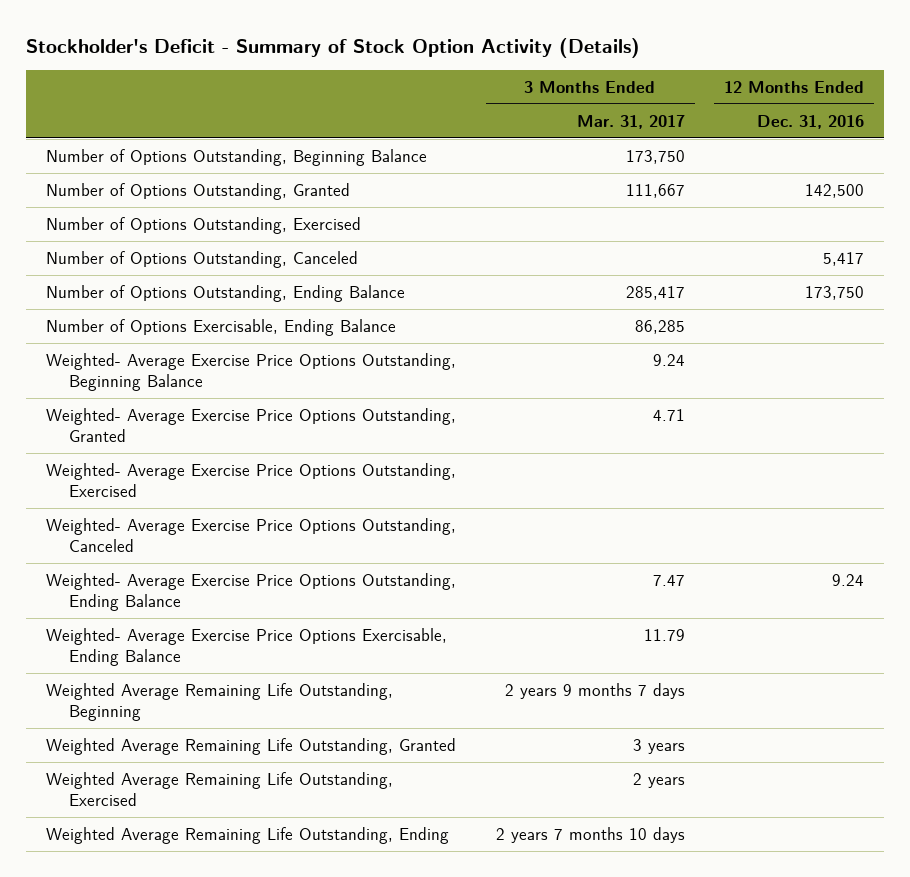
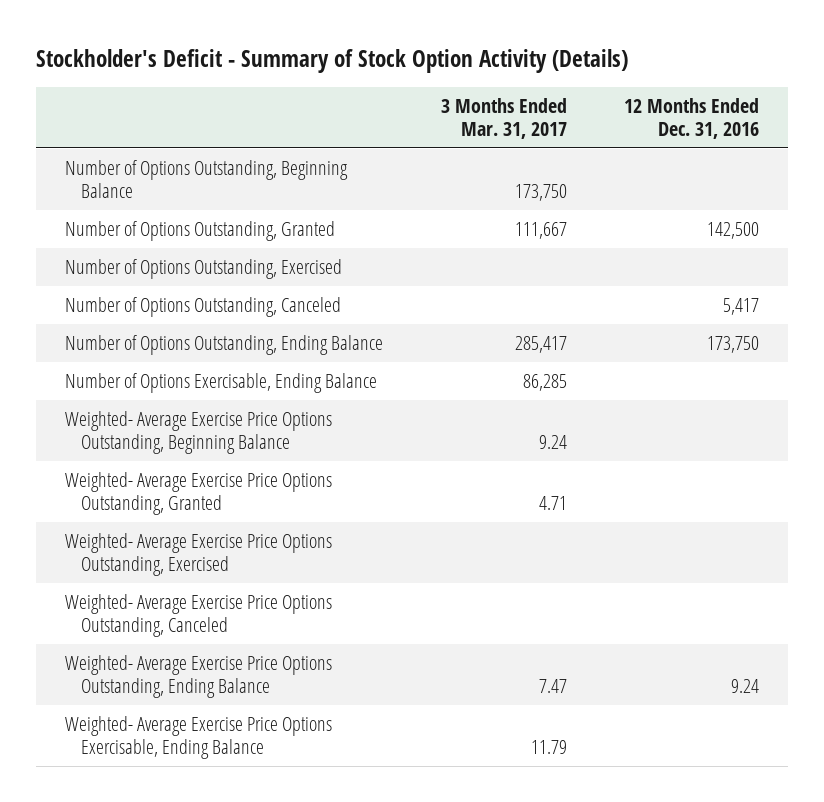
[46,682,394,722] Weighted Average Remaining Life Outstanding, Beginning -> none
[46,737,457,755] Weighted Average Remaining Life Outstanding, Granted -> none
[46,771,394,807] Weighted Average Remaining Life Outstanding, Exercised -> none
[46,826,450,844] Weighted Average Remaining Life Outstanding, Ending -> none

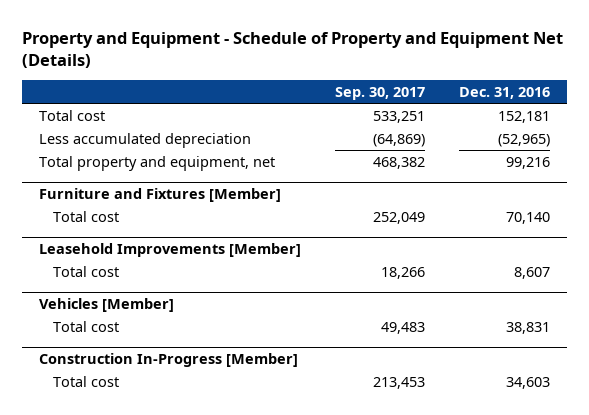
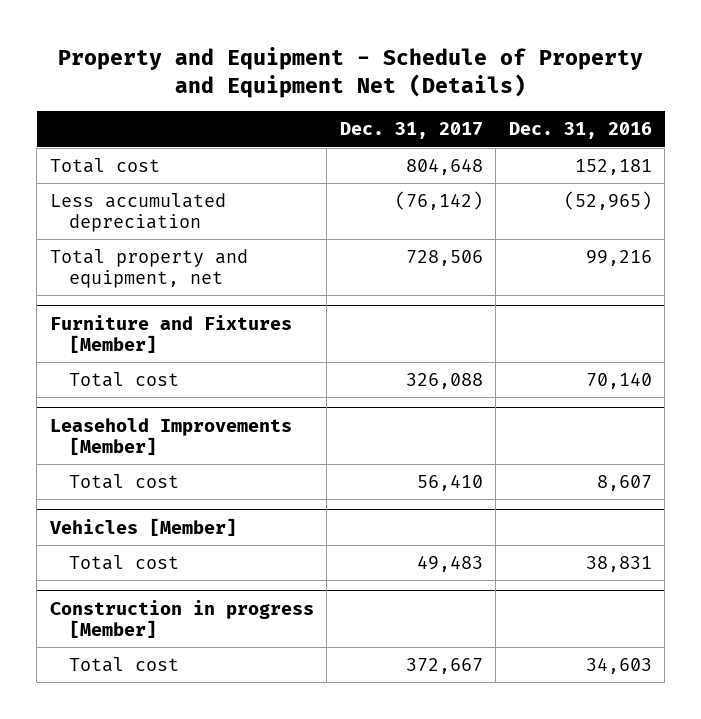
[334,86,425,100] Sep. 30, 2017 -> none
none -> [339,122,483,140] Dec. 31, 2017
[38,352,298,367] Construction In-Progress [Member] -> [49,599,314,638] Construction in progress [Member]

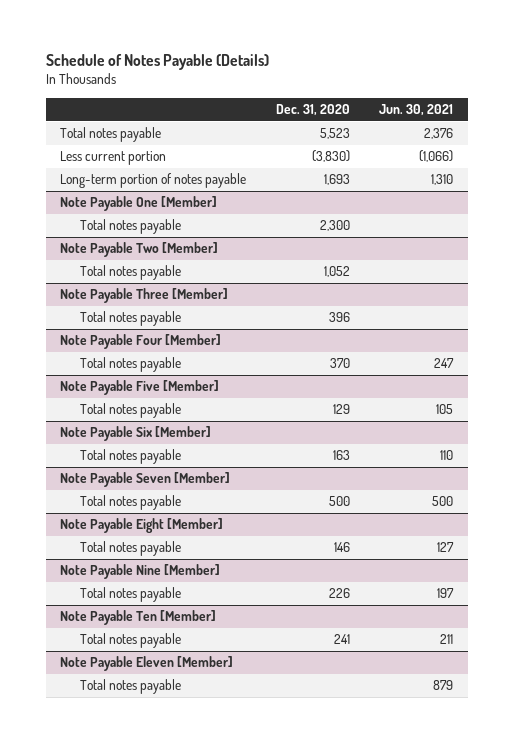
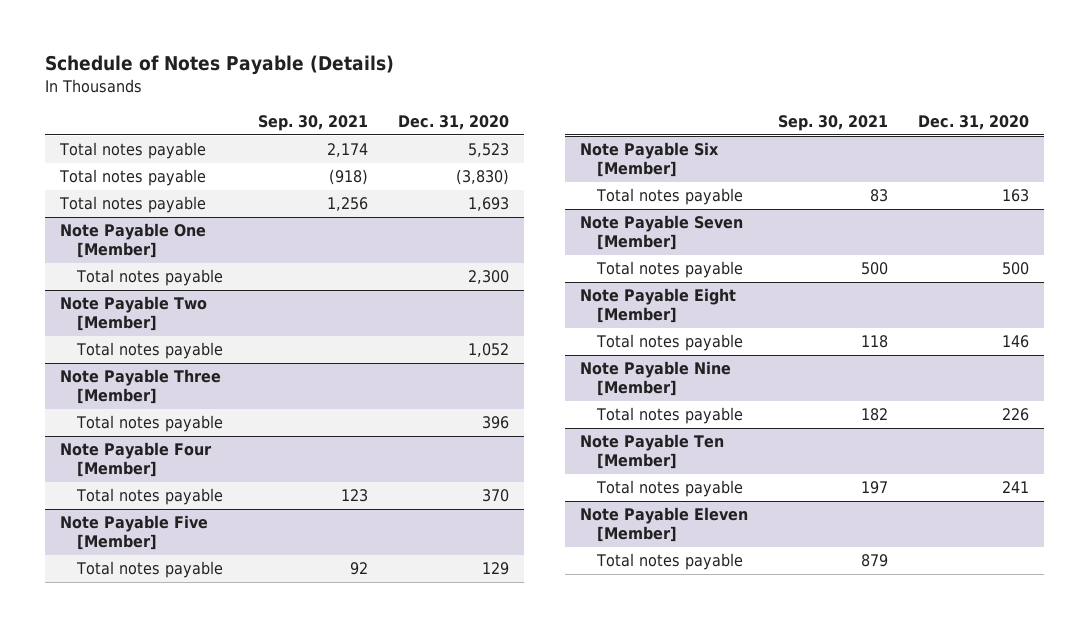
[378,104,453,117] Jun. 30, 2021 -> none
none -> [257,115,368,132] Sep. 30, 2021
[60,151,167,166] Less current portion -> [58,169,206,187] Total notes payable
[60,173,247,189] Long-term portion of notes payable -> [58,196,206,214] Total notes payable

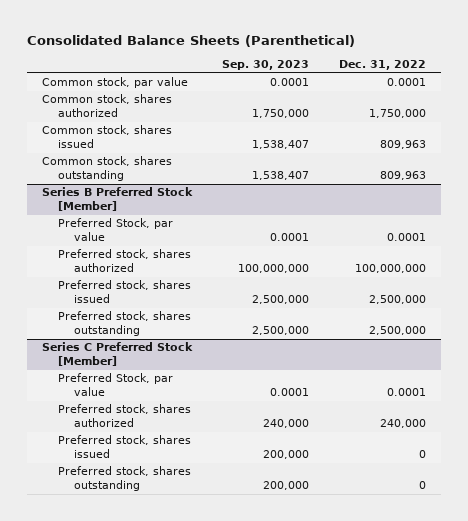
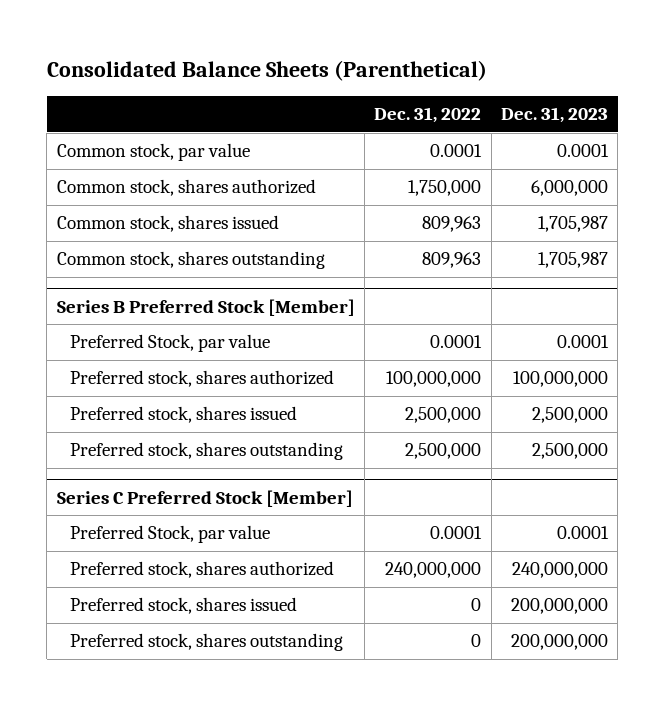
[222,60,310,71] Sep. 30, 2023 -> none
none -> [500,107,608,124] Dec. 31, 2023
[379,419,426,429] 240,000 -> [385,562,482,579] 240,000,000

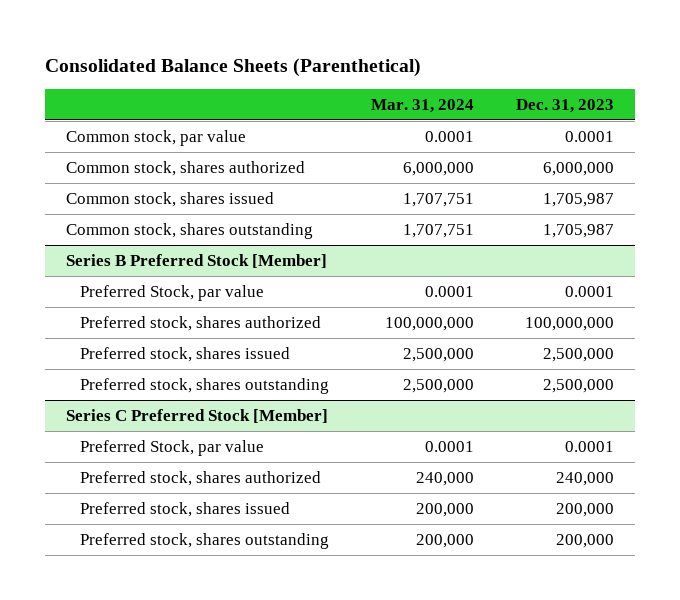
[374,107,482,124] Dec. 31, 2022 -> none
none -> [370,98,474,113] Mar. 31, 2024
[511,562,608,579] 240,000,000 -> [555,471,614,486] 240,000
[510,598,608,615] 200,000,000 -> [555,502,614,517] 200,000
[510,634,608,651] 200,000,000 -> [555,533,614,548] 200,000

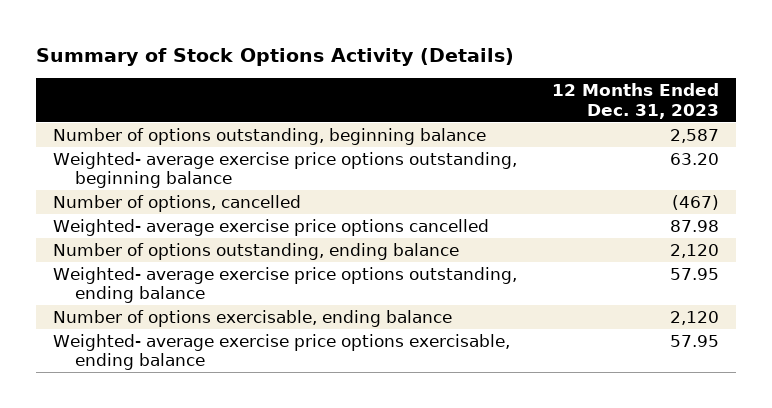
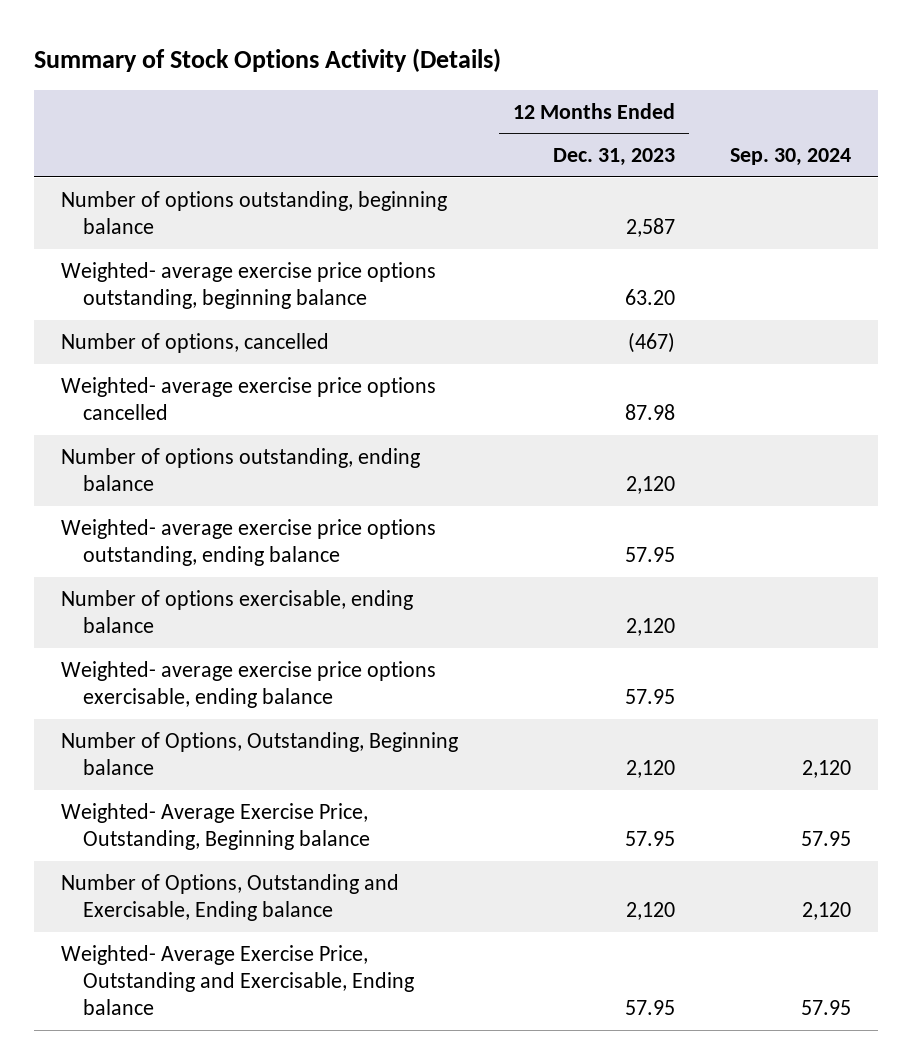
none -> [729,148,851,167] Sep. 30, 2024
none -> [61,731,459,776] Number of Options, Outstanding, Beginning balance
none -> [61,802,370,851] Weighted- Average Exercise Price, Outstanding, Beginning balance
none -> [61,873,400,922] Number of Options, Outstanding and Exercisable, Ending balance
none -> [61,944,414,1016] Weighted- Average Exercise Price, Outstanding and Exercisable, Ending balance

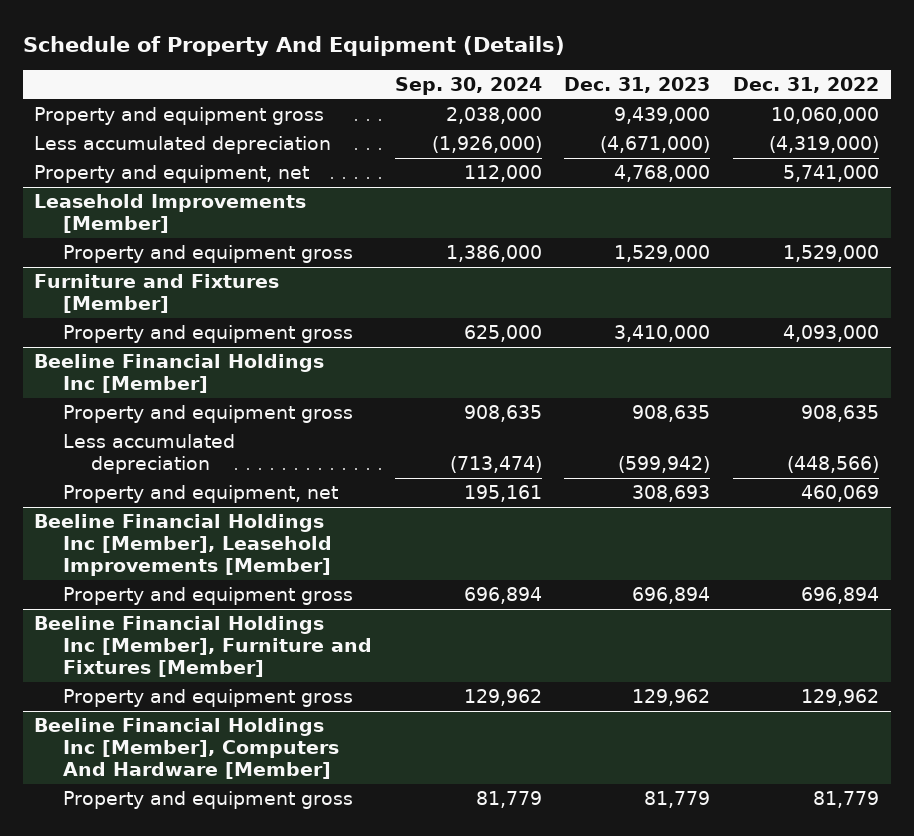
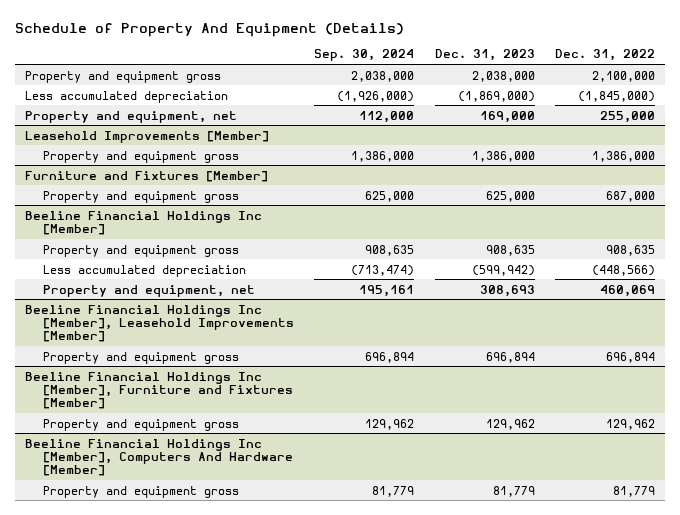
[614,107,711,125] 9,439,000 -> [471,70,535,82] 2,038,000
[771,107,880,125] 10,060,000 -> [591,70,655,82] 2,100,000
[600,136,711,154] (4,671,000) -> [457,90,535,102] (1,869,000)
[769,136,880,154] (4,319,000) -> [577,90,655,102] (1,845,000)
[614,165,711,183] 4,768,000 -> [479,110,535,123] 169,000
[783,165,880,183] 5,741,000 -> [599,110,655,123] 255,000
[614,245,711,263] 1,529,000 -> [471,150,535,162] 1,386,000
[783,245,880,263] 1,529,000 -> [591,150,655,162] 1,386,000
[614,325,711,343] 3,410,000 -> [485,190,535,202] 625,000
[783,325,880,343] 4,093,000 -> [605,190,655,202] 687,000

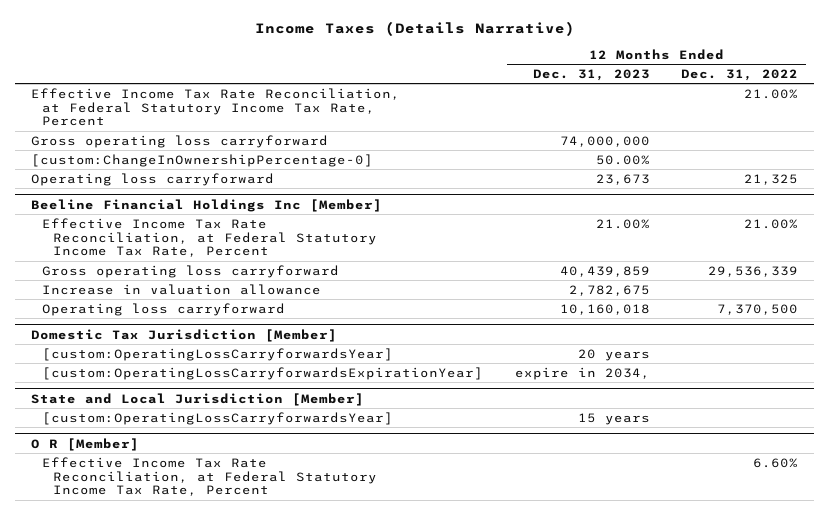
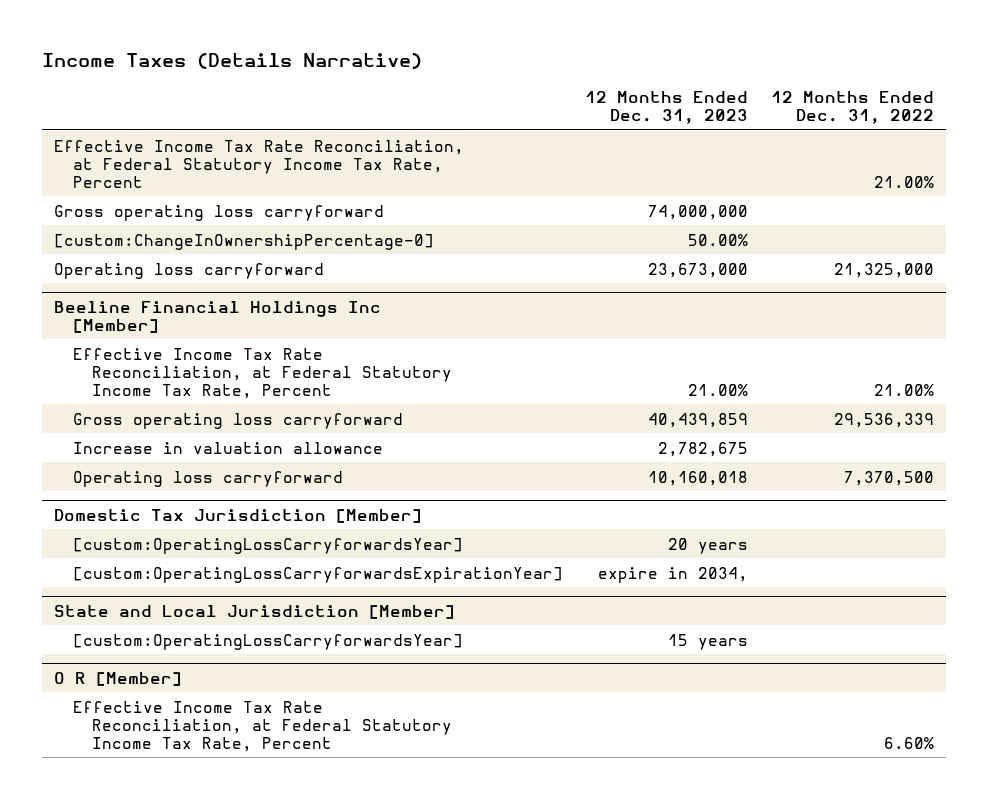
[595,173,650,185] 23,673 -> [648,262,749,278] 23,673,000
[744,173,799,185] 21,325 -> [834,262,935,278] 21,325,000

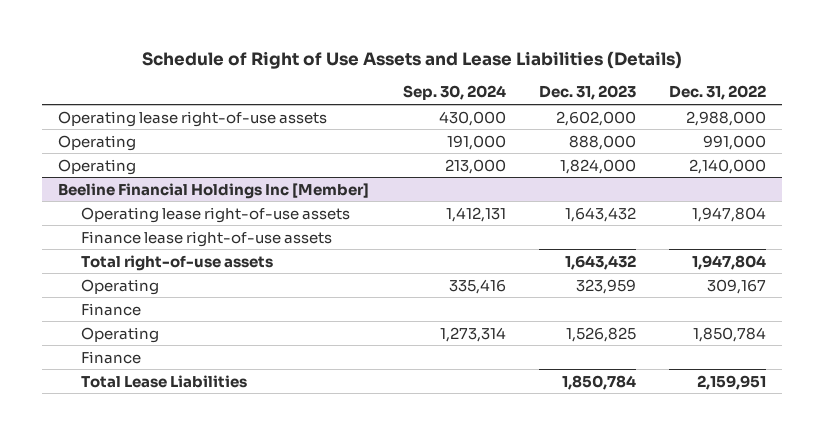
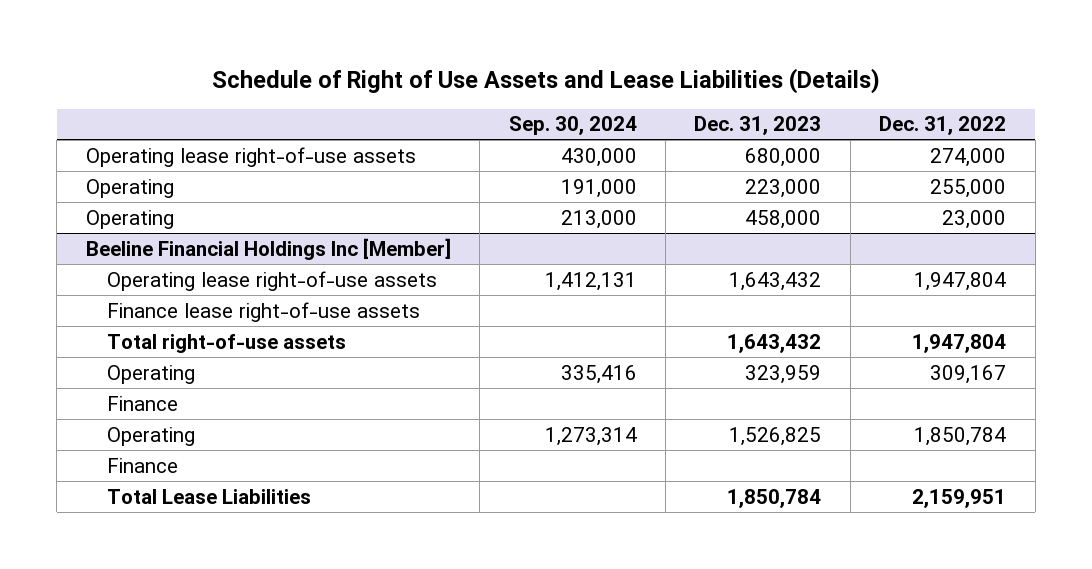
[555,110,636,126] 2,602,000 -> [745,147,822,167] 680,000
[685,110,766,126] 2,988,000 -> [930,147,1007,167] 274,000
[568,134,636,150] 888,000 -> [745,178,822,198] 223,000
[702,134,766,150] 991,000 -> [930,178,1007,198] 255,000
[559,158,636,174] 1,824,000 -> [745,209,822,229] 458,000
[688,158,766,174] 2,140,000 -> [942,209,1007,229] 23,000

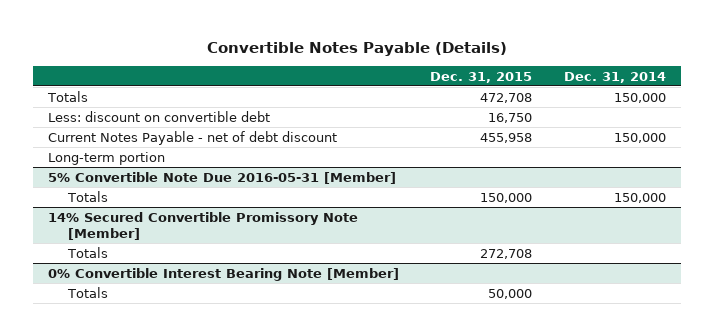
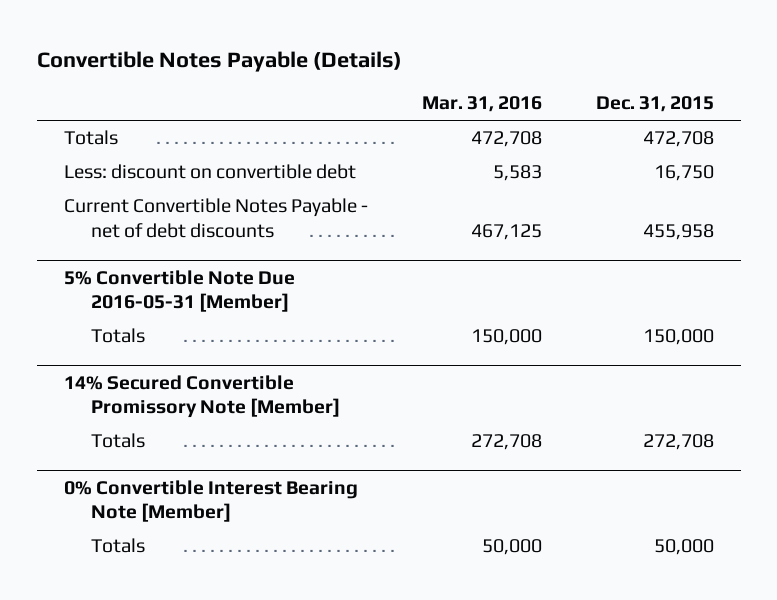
[563,71,666,83] Dec. 31, 2014 -> none
none -> [421,96,542,113] Mar. 31, 2016
[48,151,166,165] Long-term portion -> none
[48,130,338,145] Current Notes Payable - net of debt discount -> [63,198,368,238] Current Convertible Notes Payable - net of debt discounts

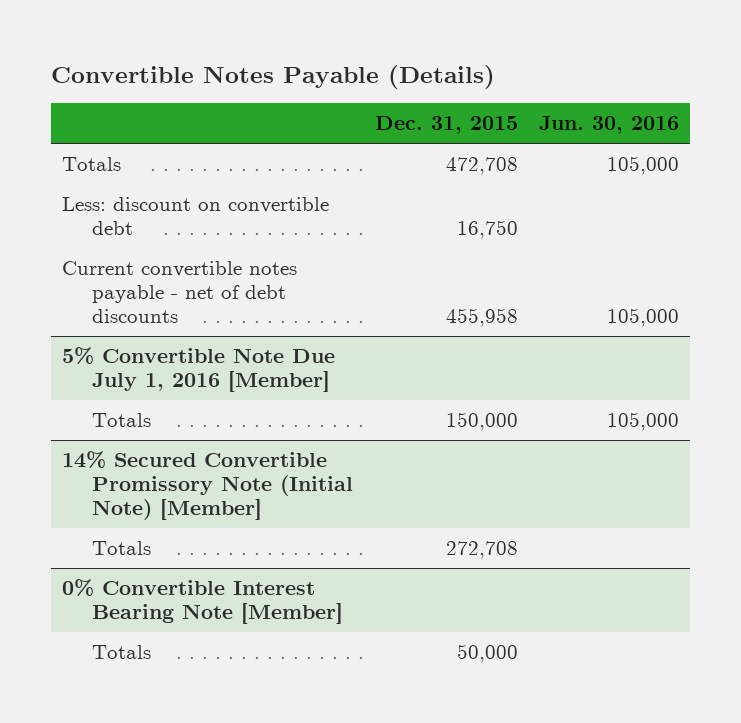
[421,96,542,113] Mar. 31, 2016 -> none
none -> [539,116,680,135] Jun. 30, 2016
[63,198,368,238] Current Convertible Notes Payable - net of debt discounts -> [61,261,297,324] Current convertible notes payable - net of debt discounts
[63,269,295,312] 5% Convertible Note Due 2016-05-31 [Member] -> [61,347,335,393] 5% Convertible Note Due July 1, 2016 [Member]
[63,374,341,418] 14% Secured Convertible Promissory Note [Member] -> [61,451,354,521] 14% Secured Convertible Promissory Note (Initial Note) [Member]

